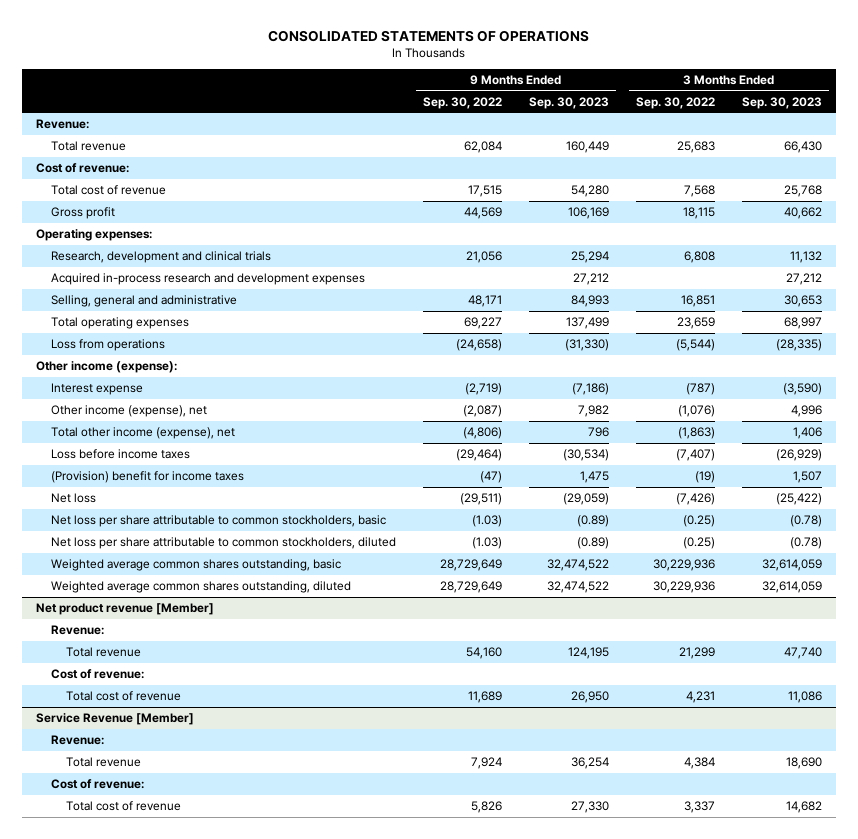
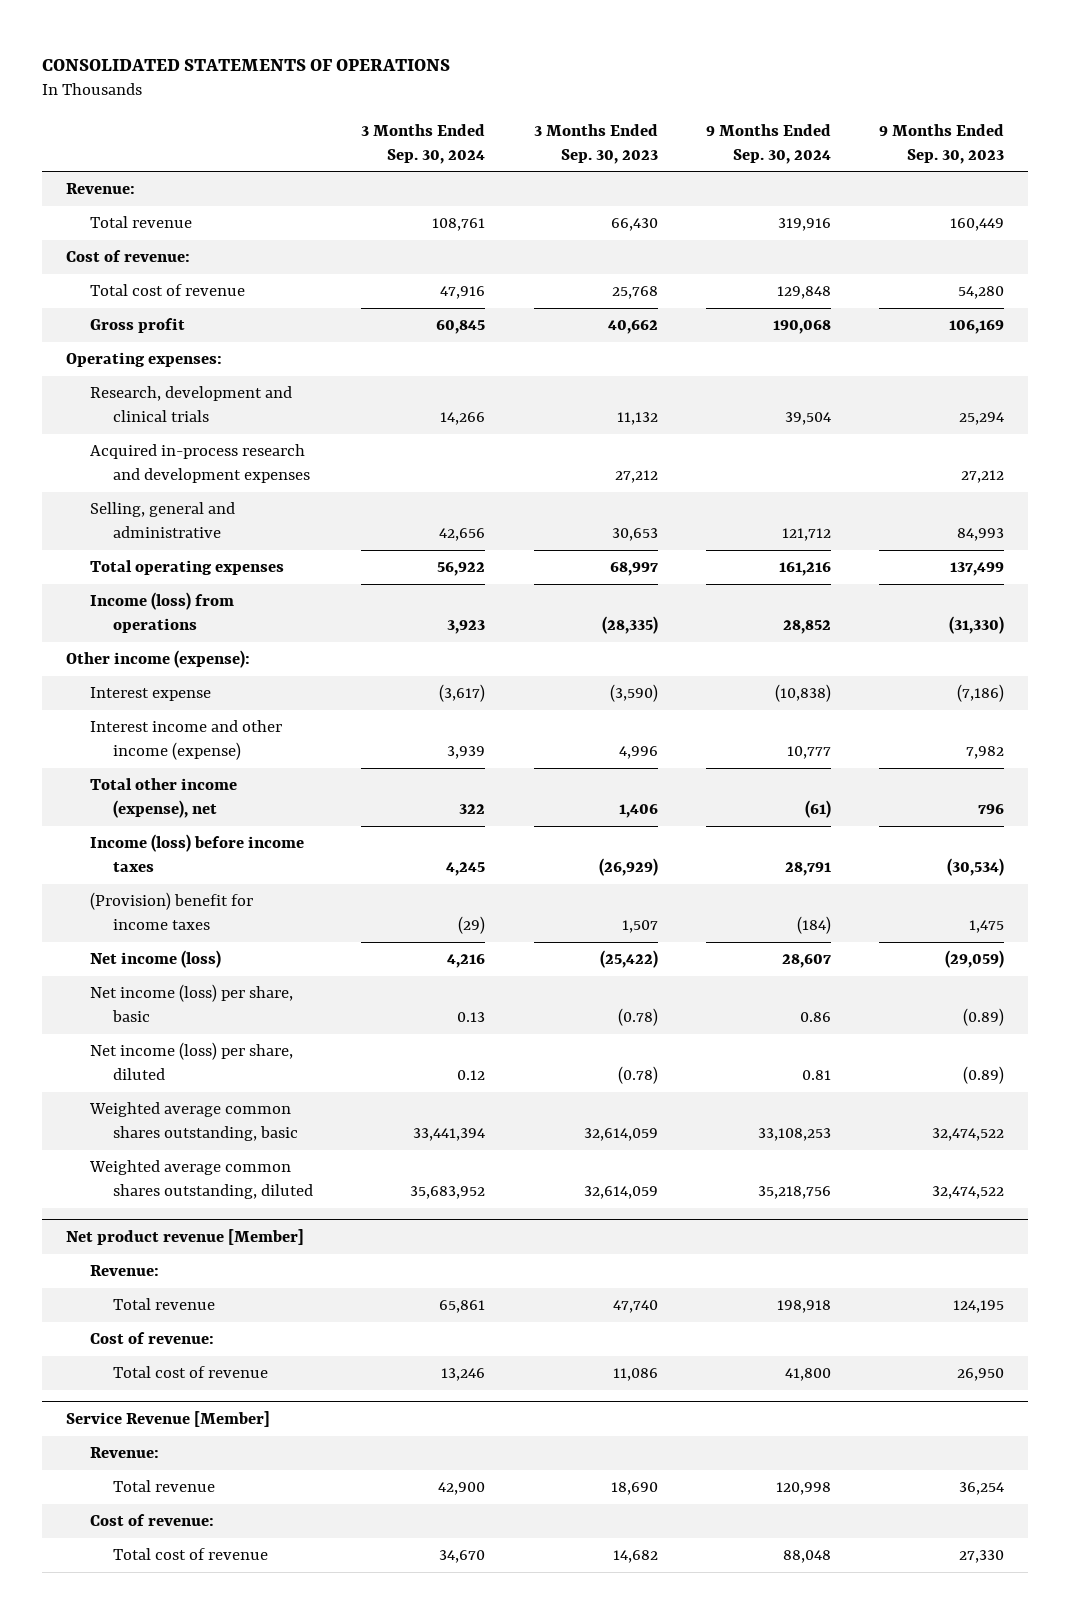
[423,96,503,109] Sep. 30, 2022 -> none
[636,96,716,109] Sep. 30, 2022 -> none
none -> [361,124,486,164] 3 Months Ended Sep. 30, 2024
none -> [706,124,832,164] 9 Months Ended Sep. 30, 2024
[51,339,166,352] Loss from operations -> [89,592,234,633] Income (loss) from operations
[51,405,208,418] Other income (expense), net -> [89,720,282,760] Interest income and other income (expense)
[51,449,191,460] Loss before income taxes -> [89,834,304,872] Income (loss) before income taxes
[51,493,97,504] Net loss -> [89,950,221,969] Net income (loss)
[51,515,387,528] Net loss per share attributable to common stockholders, basic -> [89,984,293,1022] Net income (loss) per share, basic
[51,537,397,550] Net loss per share attributable to common stockholders, diluted -> [89,1042,293,1080] Net income (loss) per share, diluted

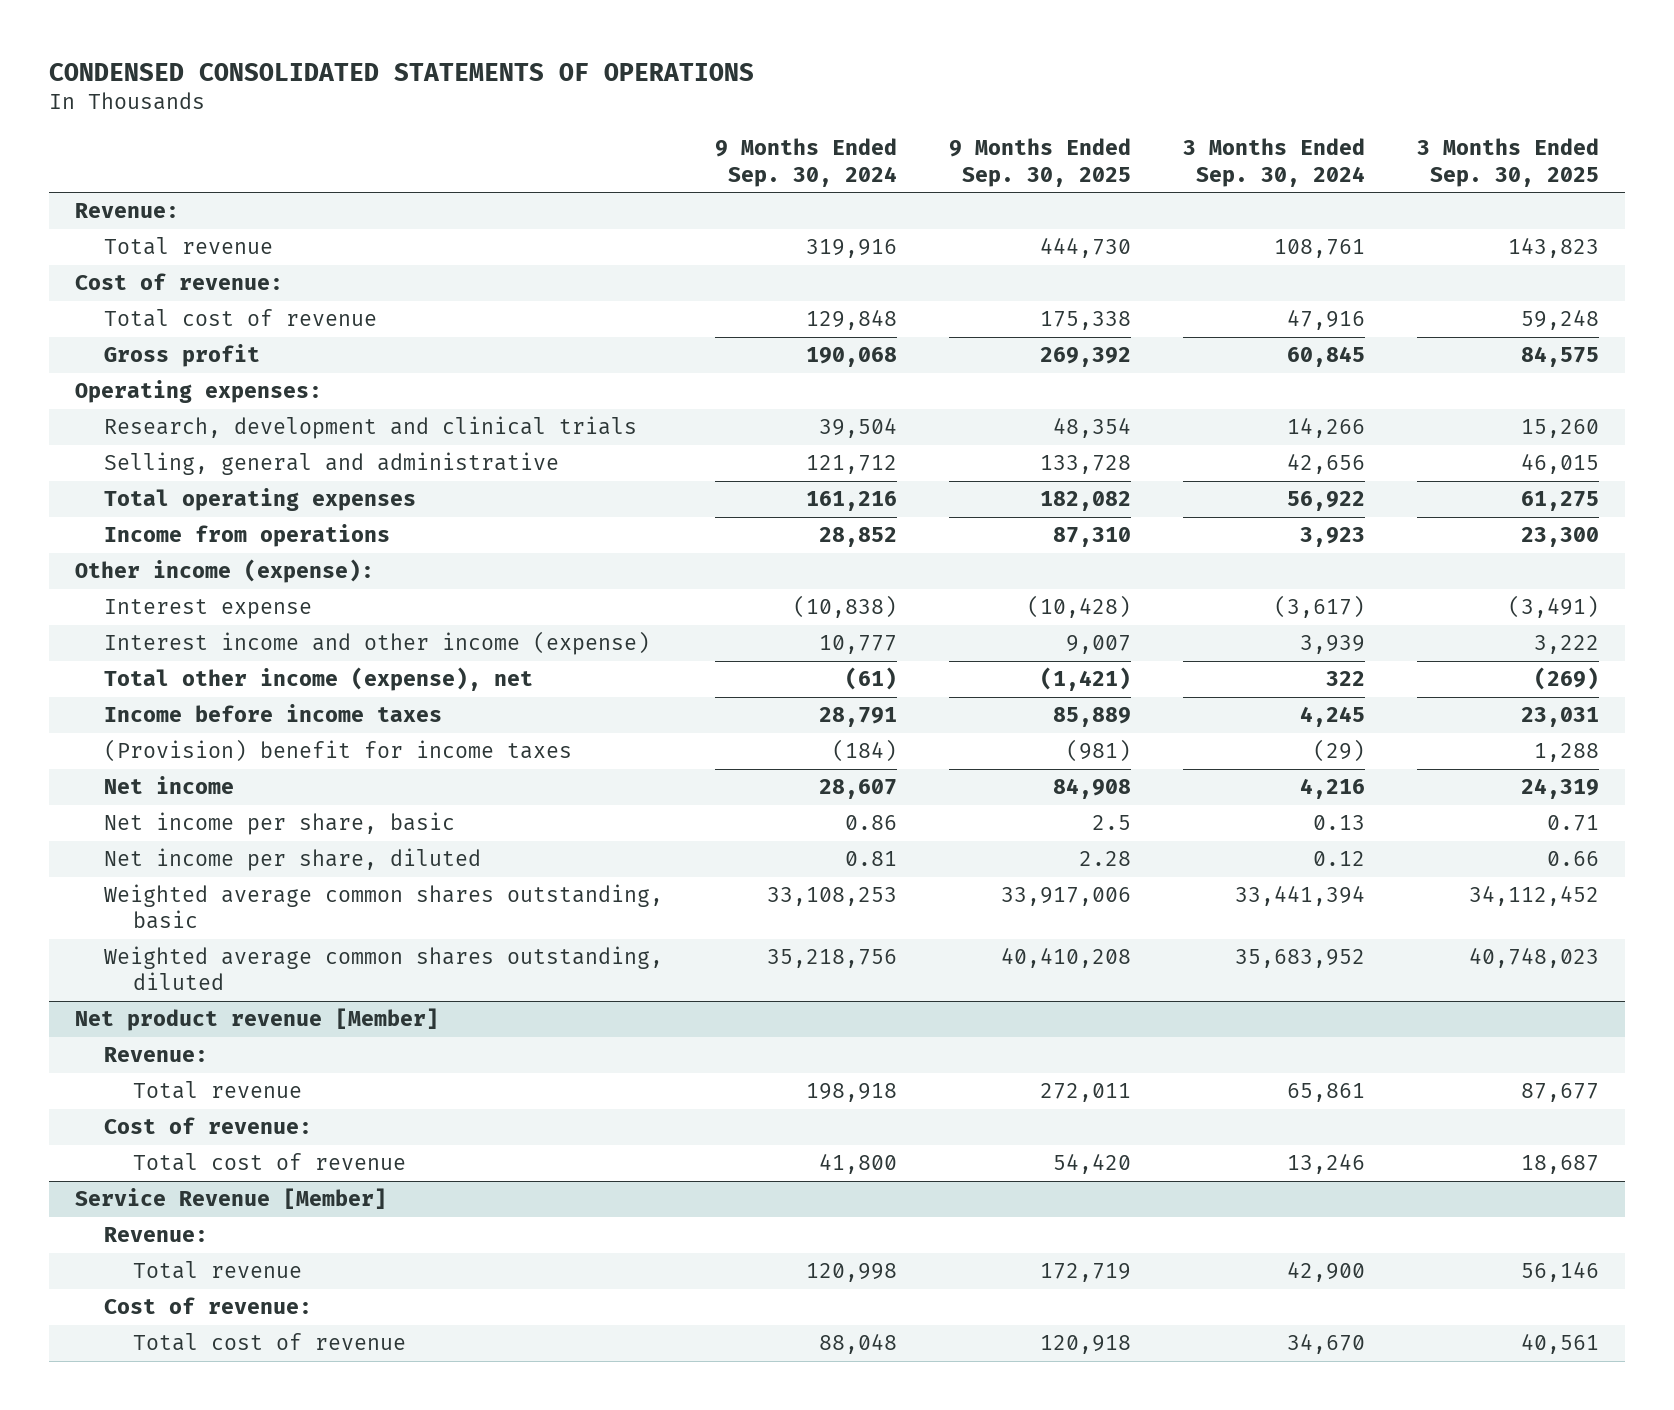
[42,58,451,71] CONSOLIDATED STATEMENTS OF OPERATIONS -> [48,63,754,82] CONDENSED CONSOLIDATED STATEMENTS OF OPERATIONS
[533,124,658,164] 3 Months Ended Sep. 30, 2023 -> none
[879,124,1005,164] 9 Months Ended Sep. 30, 2023 -> none
none -> [948,138,1131,187] 9 Months Ended Sep. 30, 2025
none -> [1416,138,1599,187] 3 Months Ended Sep. 30, 2025
[89,444,311,483] Acquired in-process research and development expenses -> none
[89,592,234,633] Income (loss) from operations -> [103,524,390,548] Income from operations
[89,834,304,872] Income (loss) before income taxes -> [103,704,442,723] Income before income taxes
[89,950,221,969] Net income (loss) -> [103,776,234,795] Net income
[89,984,293,1022] Net income (loss) per share, basic -> [103,812,455,836] Net income per share, basic
[89,1042,293,1080] Net income (loss) per share, diluted -> [103,848,481,872] Net income per share, diluted

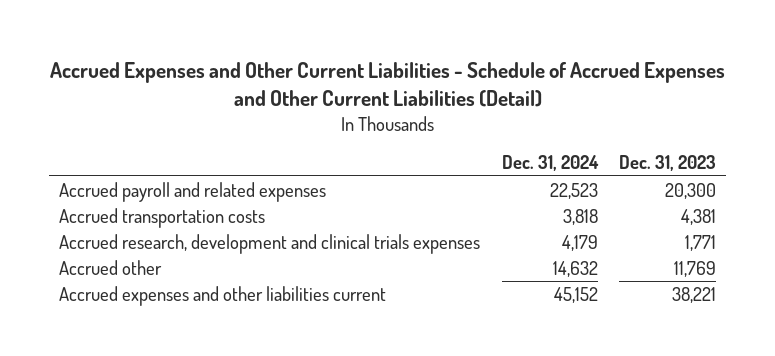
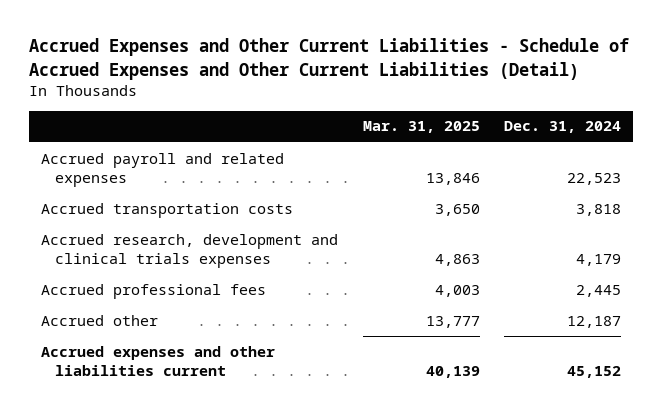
[618,155,716,172] Dec. 31, 2023 -> none
none -> [362,121,480,134] Mar. 31, 2025
none -> [41,283,267,299] Accrued professional fees
[552,260,598,277] 14,632 -> [566,315,621,328] 12,187

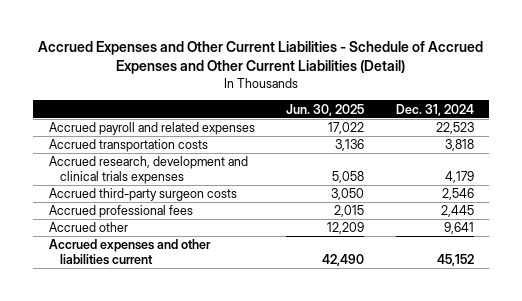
[362,121,480,134] Mar. 31, 2025 -> none
none -> [286,103,365,116] Jun. 30, 2025
none -> [48,188,237,202] Accrued third-party surgeon costs
[566,315,621,328] 12,187 -> [443,222,474,235] 9,641

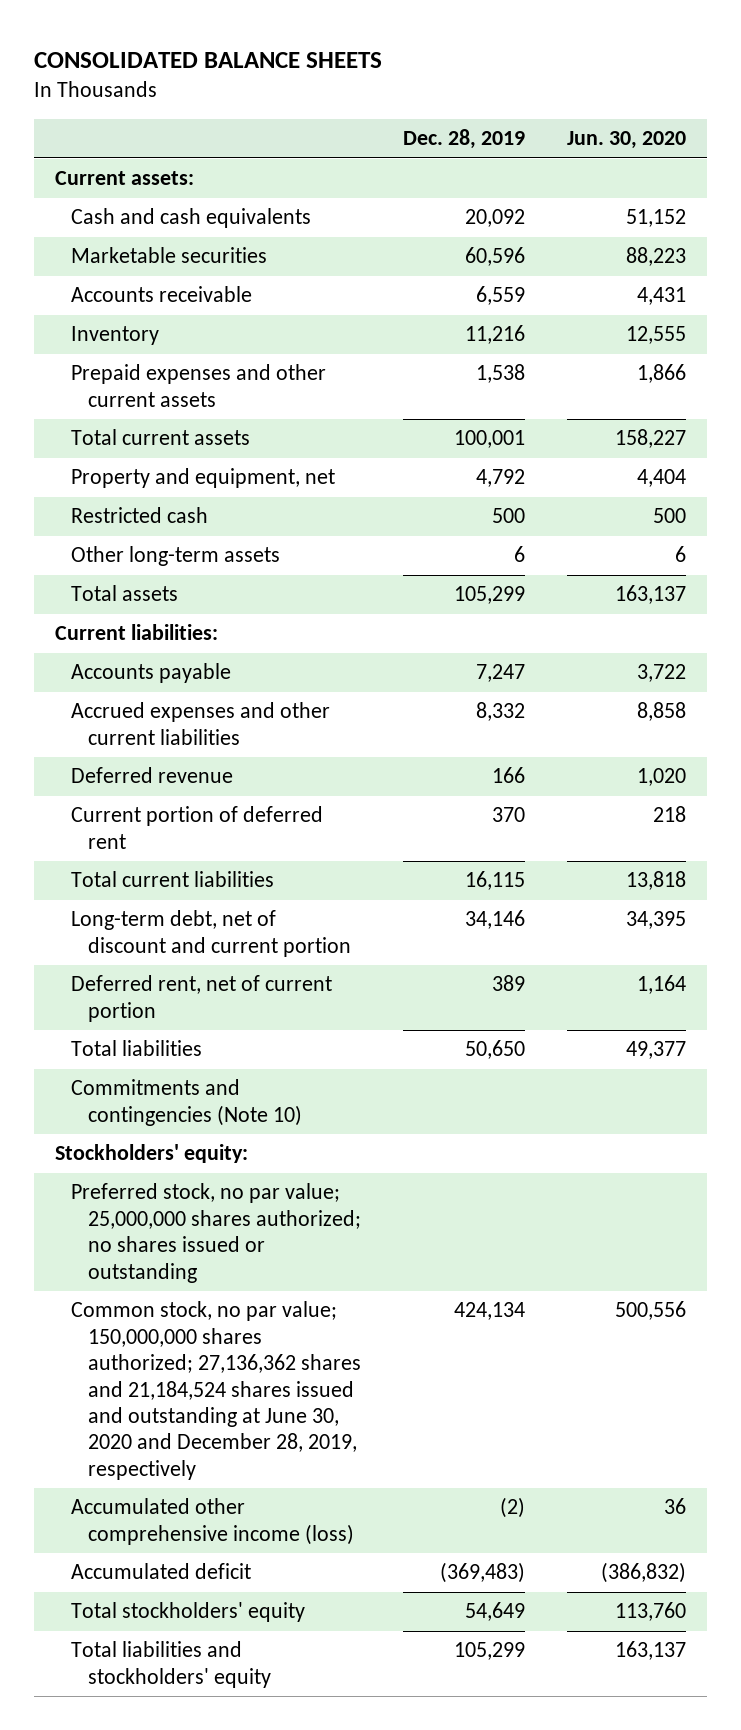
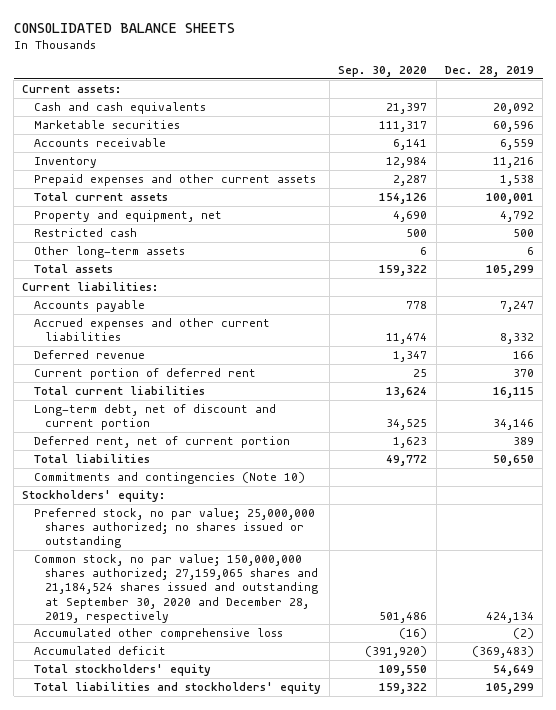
[566,131,686,150] Jun. 30, 2020 -> none
none -> [338,66,428,78] Sep. 30, 2020
[71,1301,361,1480] Common stock, no par value; 150,000,000 shares authorized; 27,136,362 shares and 21,184,524 shares issued and outstanding at June 30, 2020 and December 28, 2019, respectively -> [33,554,319,623] Common stock, no par value; 150,000,000 shares authorized; 27,159,065 shares and 21,184,524 shares issued and outstanding at September 30, 2020 and December 28, 2019, respectively
[71,1498,354,1545] Accumulated other comprehensive income (loss) -> [33,628,283,641] Accumulated other comprehensive loss

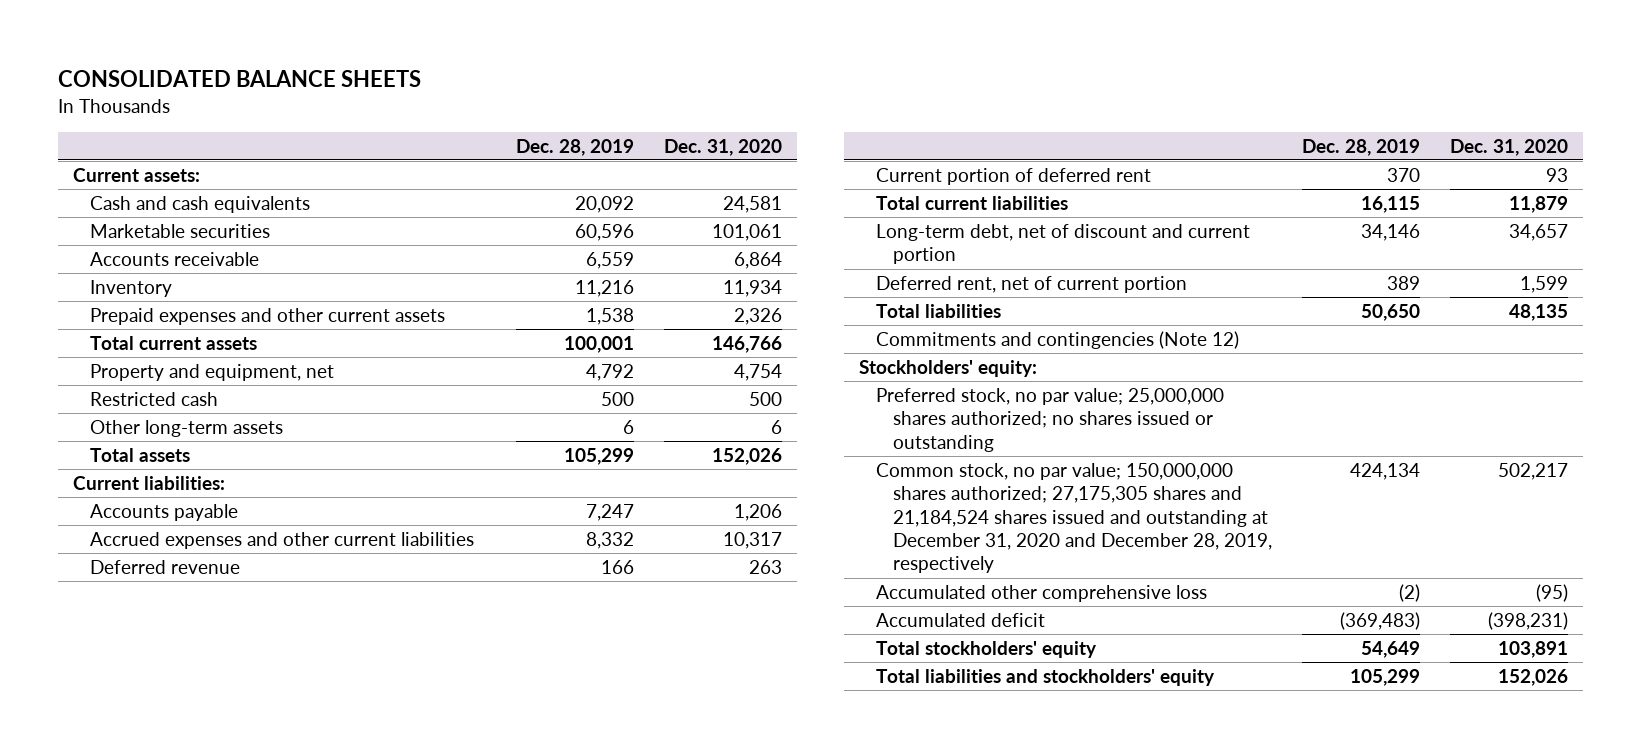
[338,66,428,78] Sep. 30, 2020 -> none
none -> [663,138,782,156] Dec. 31, 2020
[33,472,305,485] Commitments and contingencies (Note 10) -> [876,330,1240,349] Commitments and contingencies (Note 12)
[33,554,319,623] Common stock, no par value; 150,000,000 shares authorized; 27,159,065 shares and 21,184,524 shares issued and outstanding at September 30, 2020 and December 28, 2019, respectively -> [876,462,1273,574] Common stock, no par value; 150,000,000 shares authorized; 27,175,305 shares and 21,184,524 shares issued and outstanding at December 31, 2020 and December 28, 2019, respectively

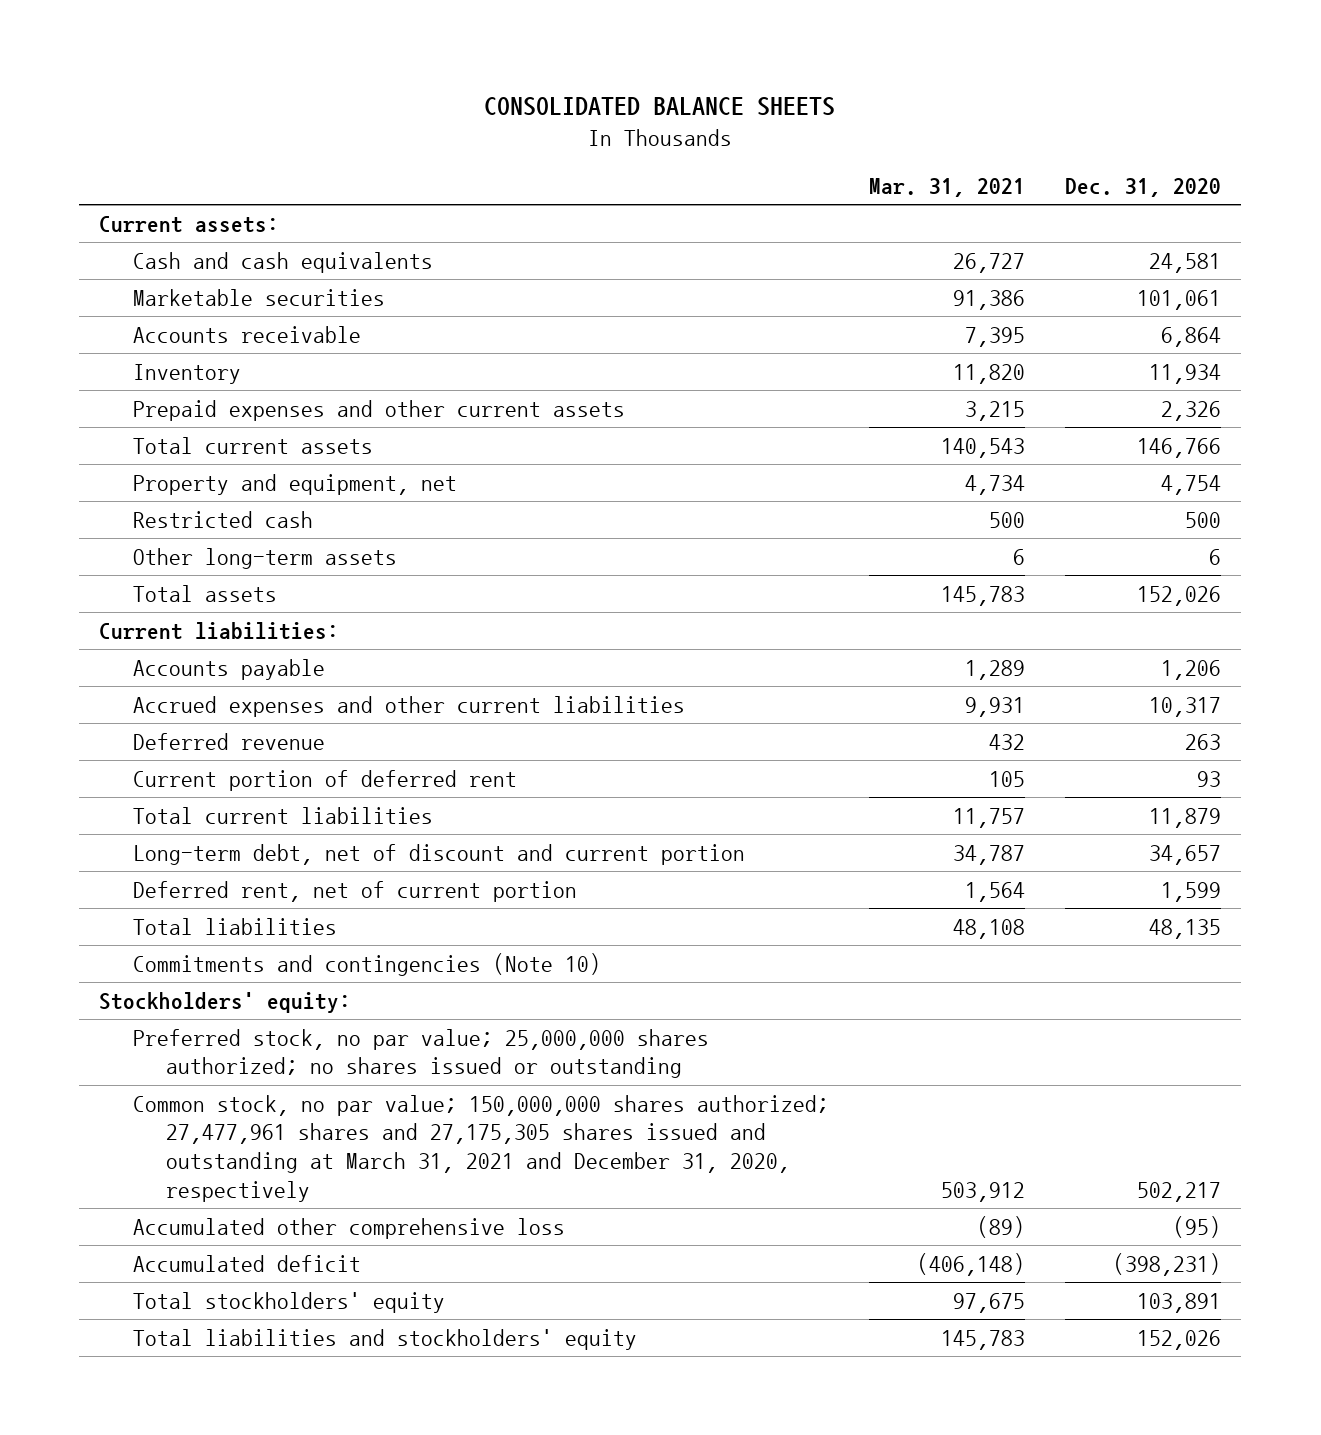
[516,138,635,156] Dec. 28, 2019 -> none
none -> [868,178,1025,198] Mar. 31, 2021
[876,330,1240,349] Commitments and contingencies (Note 12) -> [132,952,601,976] Commitments and contingencies (Note 10)
[876,462,1273,574] Common stock, no par value; 150,000,000 shares authorized; 27,175,305 shares and 21,184,524 shares issued and outstanding at December 31, 2020 and December 28, 2019, respectively -> [132,1094,829,1202] Common stock, no par value; 150,000,000 shares authorized; 27,477,961 shares and 27,175,305 shares issued and outstanding at March 31, 2021 and December 31, 2020, respectively

